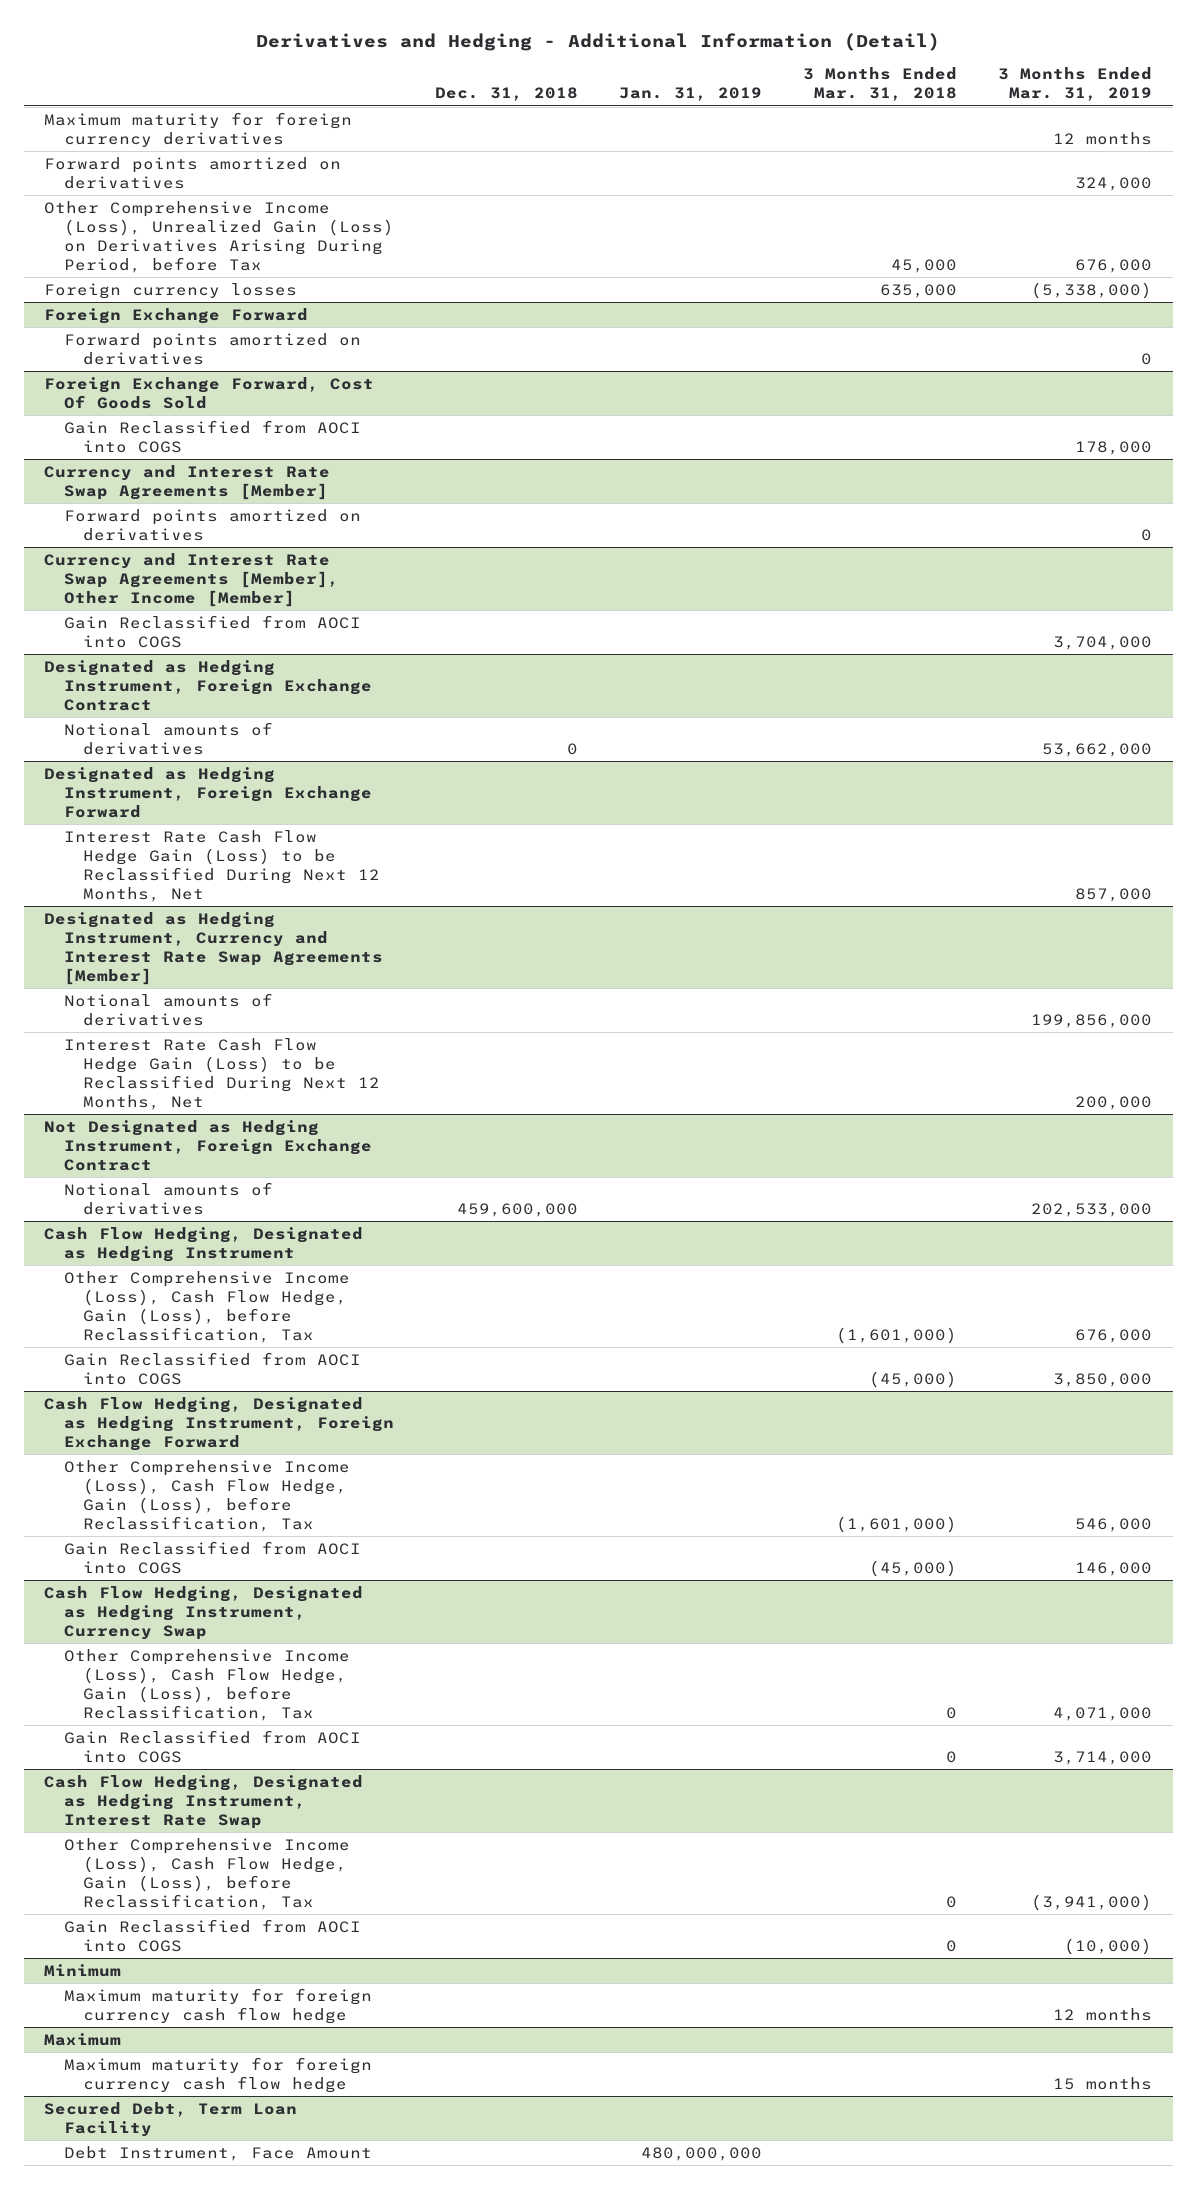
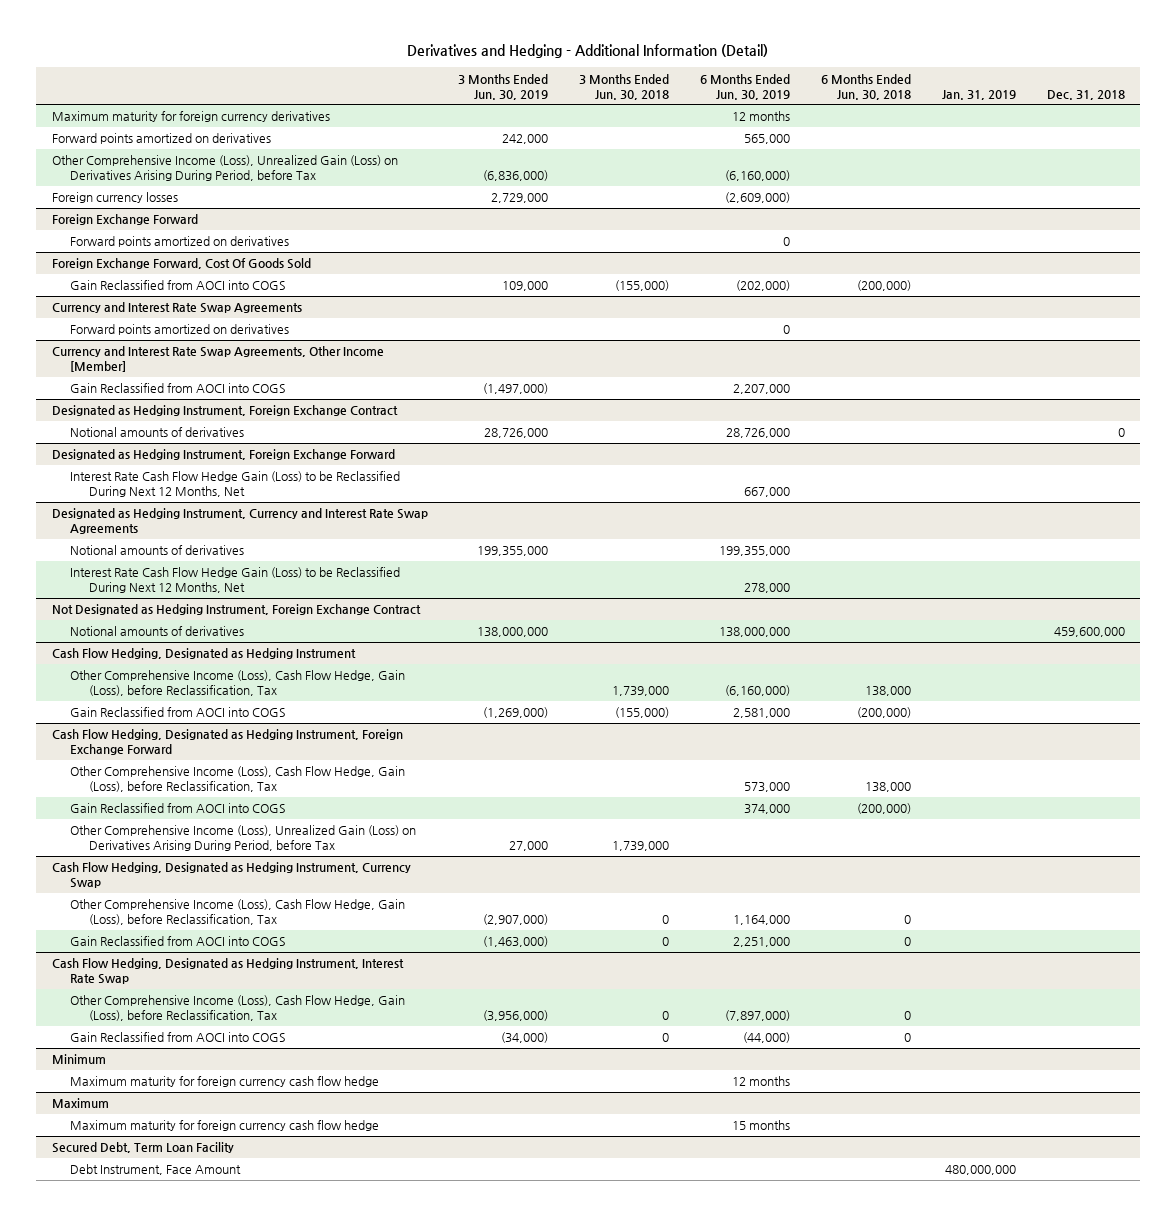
[802,67,957,102] 3 Months Ended Mar. 31, 2018 -> none
[998,67,1153,102] 3 Months Ended Mar. 31, 2019 -> none
none -> [458,73,549,100] 3 Months Ended Jun. 30, 2019
none -> [579,73,670,100] 3 Months Ended Jun. 30, 2018
none -> [700,73,791,100] 6 Months Ended Jun. 30, 2019
none -> [821,73,912,100] 6 Months Ended Jun. 30, 2018
[44,464,331,500] Currency and Interest Rate Swap Agreements [Member] -> [51,302,302,314] Currency and Interest Rate Swap Agreements
[44,552,339,607] Currency and Interest Rate Swap Agreements [Member], Other Income [Member] -> [51,346,384,373] Currency and Interest Rate Swap Agreements, Other Income [Member]
[44,911,383,986] Designated as Hedging Instrument, Currency and Interest Rate Swap Agreements [Member] -> [51,508,428,535] Designated as Hedging Instrument, Currency and Interest Rate Swap Agreements
none -> [70,825,417,852] Other Comprehensive Income (Loss), Unrealized Gain (Loss) on Derivatives Arising During Period, before Tax

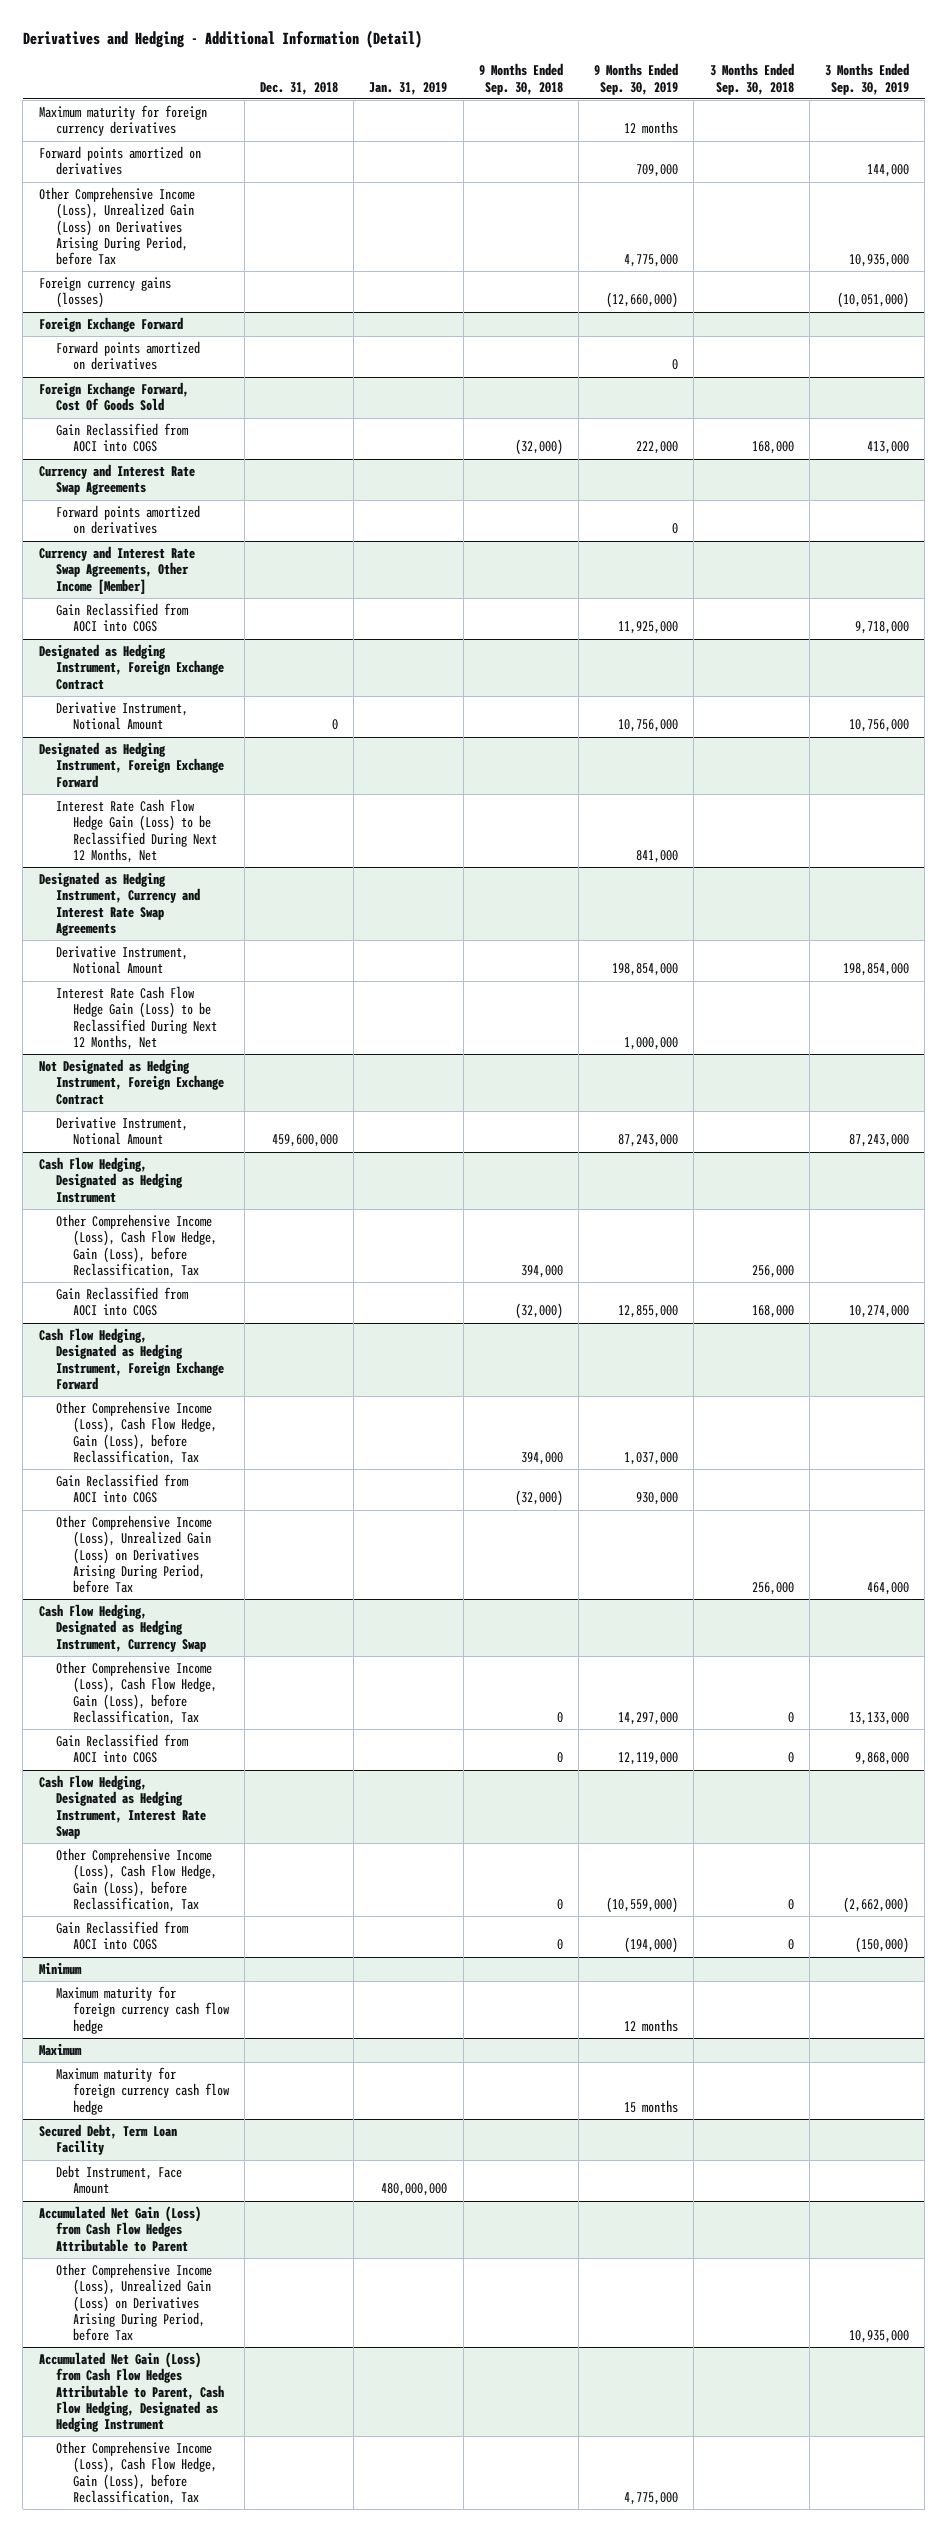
[458,73,549,100] 3 Months Ended Jun. 30, 2019 -> none
[579,73,670,100] 3 Months Ended Jun. 30, 2018 -> none
[700,73,791,100] 6 Months Ended Jun. 30, 2019 -> none
[821,73,912,100] 6 Months Ended Jun. 30, 2018 -> none
none -> [478,63,563,95] 9 Months Ended Sep. 30, 2018
none -> [594,63,679,95] 9 Months Ended Sep. 30, 2019
none -> [709,63,794,95] 3 Months Ended Sep. 30, 2018
none -> [824,63,909,95] 3 Months Ended Sep. 30, 2019
[51,192,178,204] Foreign currency losses -> [38,277,171,309] Foreign currency gains (losses)
[70,427,245,438] Notional amounts of derivatives -> none
none -> [55,702,188,731] Derivative Instrument, Notional Amount
[70,545,245,556] Notional amounts of derivatives -> none
none -> [55,946,188,975] Derivative Instrument, Notional Amount
[70,626,245,637] Notional amounts of derivatives -> [55,1117,188,1146] Derivative Instrument, Notional Amount
none -> [38,2206,201,2252] Accumulated Net Gain (Loss) from Cash Flow Hedges Attributable to Parent
none -> [55,2263,212,2341] Other Comprehensive Income (Loss), Unrealized Gain (Loss) on Derivatives Arising During Period, before Tax
none -> [38,2352,224,2432] Accumulated Net Gain (Loss) from Cash Flow Hedges Attributable to Parent, Cash Flow Hedging, Designated as Hedging Instrument
none -> [55,2441,217,2505] Other Comprehensive Income (Loss), Cash Flow Hedge, Gain (Loss), before Reclassification, Tax

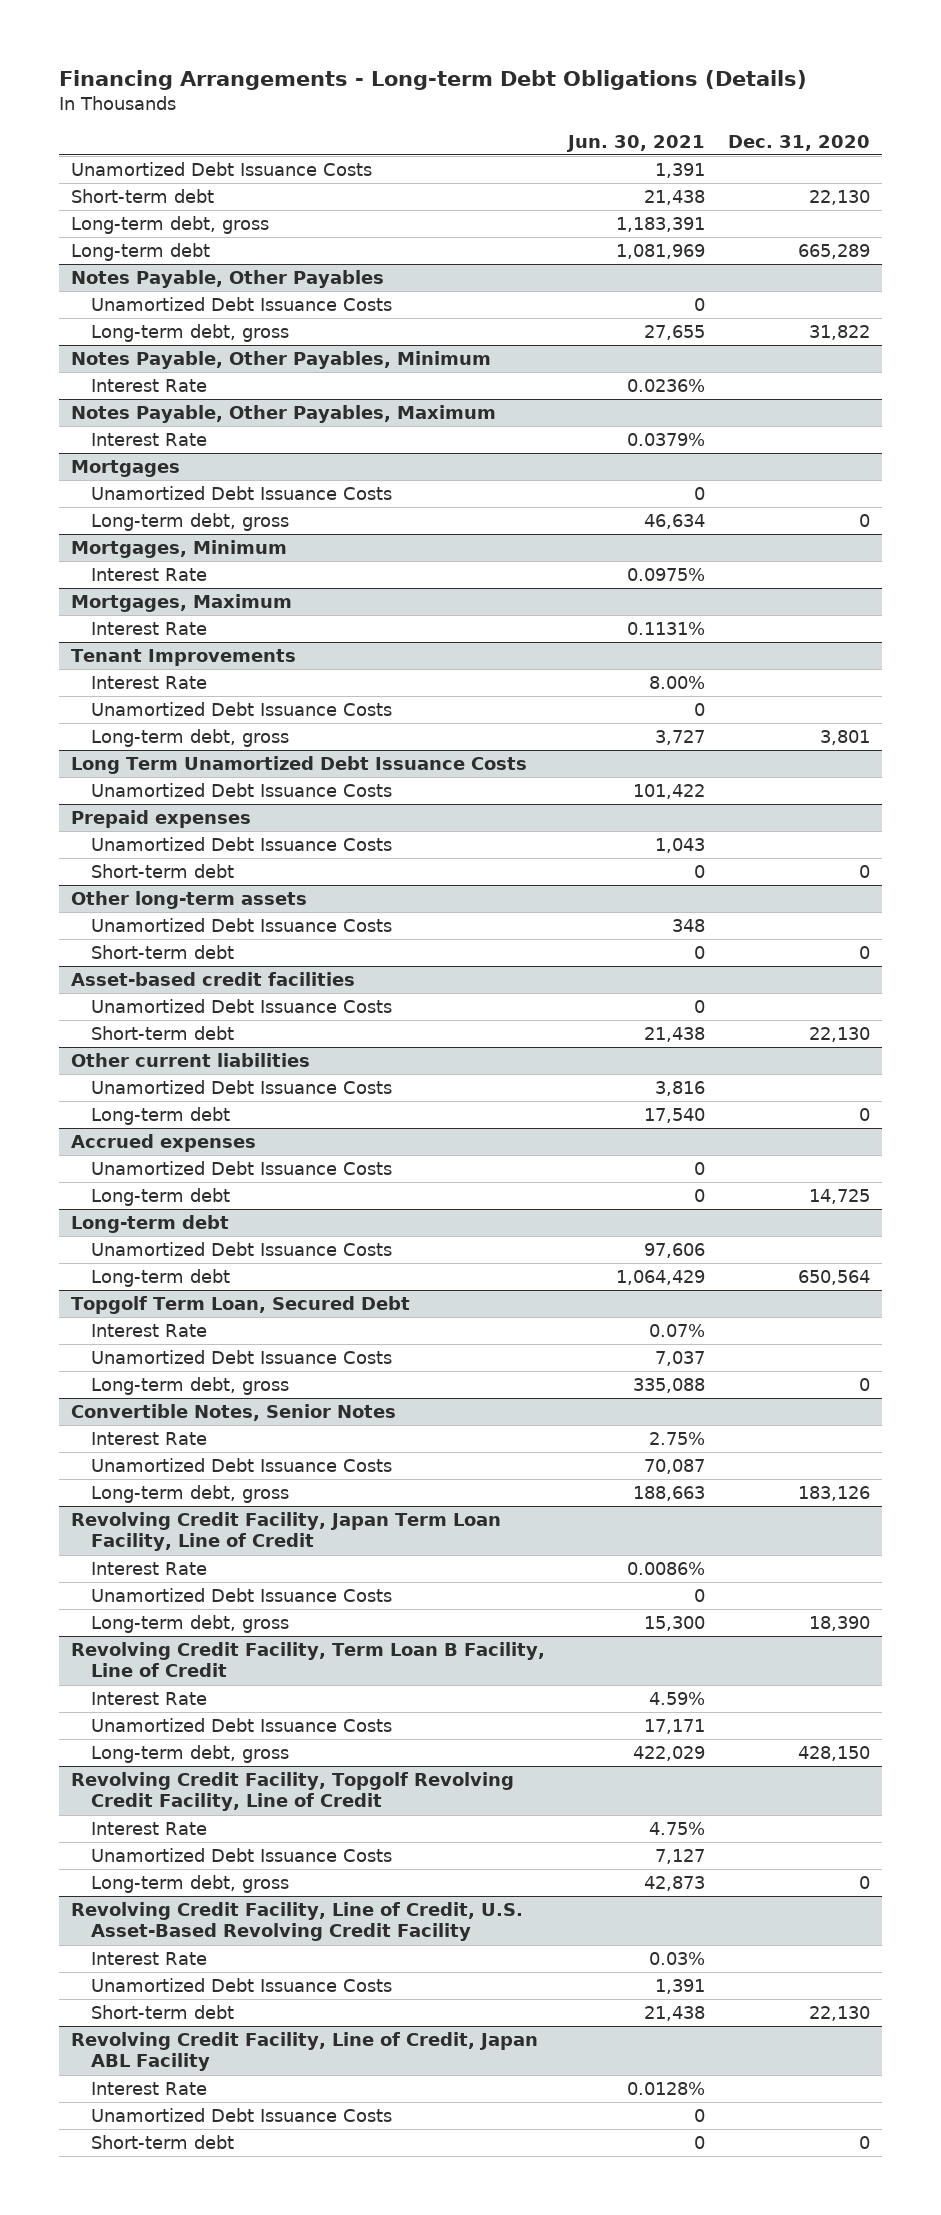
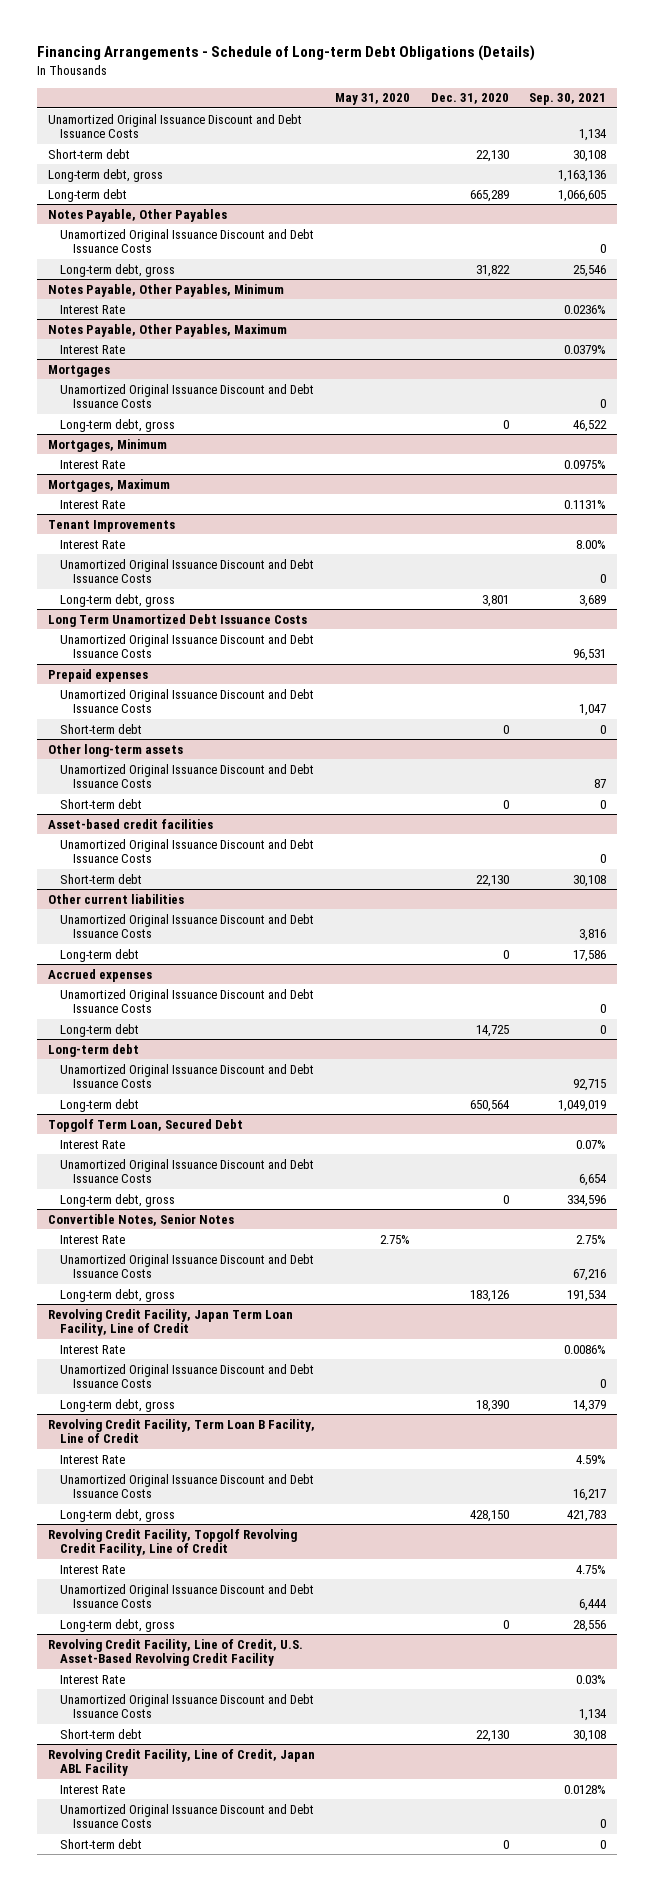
[58,70,807,91] Financing Arrangements - Long-term Debt Obligations (Details) -> [37,45,536,62] Financing Arrangements - Schedule of Long-term Debt Obligations (Details)
[565,134,705,152] Jun. 30, 2021 -> none
none -> [335,93,411,106] May 31, 2020
none -> [529,93,607,106] Sep. 30, 2021
[70,162,372,177] Unamortized Debt Issuance Costs -> [47,113,302,139] Unamortized Original Issuance Discount and Debt Issuance Costs
[91,297,393,312] Unamortized Debt Issuance Costs -> [60,228,315,254] Unamortized Original Issuance Discount and Debt Issuance Costs
[91,486,393,501] Unamortized Debt Issuance Costs -> [60,383,315,409] Unamortized Original Issuance Discount and Debt Issuance Costs
[91,702,393,717] Unamortized Debt Issuance Costs -> [60,558,315,584] Unamortized Original Issuance Discount and Debt Issuance Costs
[91,783,393,798] Unamortized Debt Issuance Costs -> [60,633,315,659] Unamortized Original Issuance Discount and Debt Issuance Costs
[91,837,393,852] Unamortized Debt Issuance Costs -> [60,688,315,714] Unamortized Original Issuance Discount and Debt Issuance Costs
[91,918,393,933] Unamortized Debt Issuance Costs -> [60,763,315,789] Unamortized Original Issuance Discount and Debt Issuance Costs
[91,999,393,1014] Unamortized Debt Issuance Costs -> [60,838,315,864] Unamortized Original Issuance Discount and Debt Issuance Costs
[91,1080,393,1095] Unamortized Debt Issuance Costs -> [60,913,315,939] Unamortized Original Issuance Discount and Debt Issuance Costs
[91,1161,393,1176] Unamortized Debt Issuance Costs -> [60,988,315,1014] Unamortized Original Issuance Discount and Debt Issuance Costs
[91,1242,393,1257] Unamortized Debt Issuance Costs -> [60,1063,315,1089] Unamortized Original Issuance Discount and Debt Issuance Costs
[91,1350,393,1365] Unamortized Debt Issuance Costs -> [60,1158,315,1184] Unamortized Original Issuance Discount and Debt Issuance Costs
[91,1458,393,1473] Unamortized Debt Issuance Costs -> [60,1253,315,1279] Unamortized Original Issuance Discount and Debt Issuance Costs
[91,1588,393,1603] Unamortized Debt Issuance Costs -> [60,1363,315,1389] Unamortized Original Issuance Discount and Debt Issuance Costs
[91,1718,393,1733] Unamortized Debt Issuance Costs -> [60,1473,315,1499] Unamortized Original Issuance Discount and Debt Issuance Costs
[91,1848,393,1863] Unamortized Debt Issuance Costs -> [60,1583,315,1609] Unamortized Original Issuance Discount and Debt Issuance Costs
[91,1978,393,1993] Unamortized Debt Issuance Costs -> [60,1693,315,1719] Unamortized Original Issuance Discount and Debt Issuance Costs
[91,2108,393,2123] Unamortized Debt Issuance Costs -> [60,1803,315,1829] Unamortized Original Issuance Discount and Debt Issuance Costs

